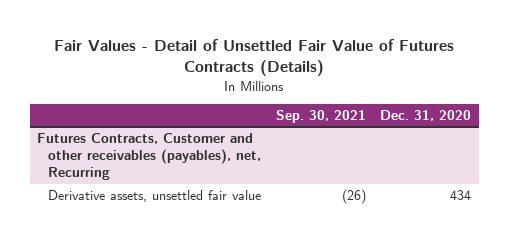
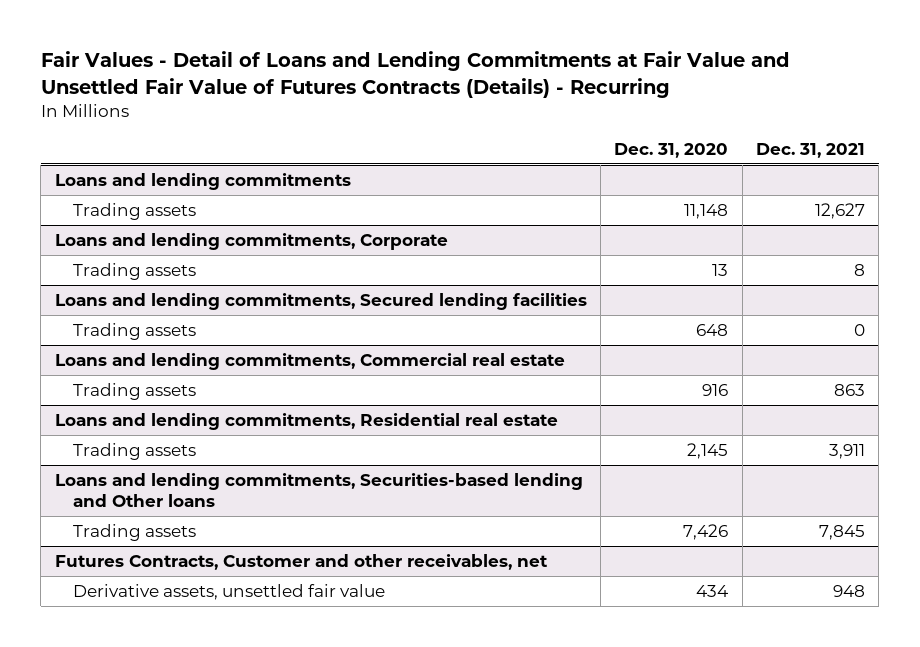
[54,39,455,77] Fair Values - Detail of Unsettled Fair Value of Futures Contracts (Details) -> [40,51,790,98] Fair Values - Detail of Loans and Lending Commitments at Fair Value and Unsettled Fair Value of Futures Contracts (Details) - Recurring
[275,110,366,124] Sep. 30, 2021 -> none
none -> [755,142,865,158] Dec. 31, 2021
none -> [54,172,351,190] Loans and lending commitments
none -> [72,202,196,220] Trading assets
none -> [54,232,448,250] Loans and lending commitments, Corporate
none -> [72,262,196,280] Trading assets
none -> [54,292,587,310] Loans and lending commitments, Secured lending facilities
none -> [72,322,196,340] Trading assets
none -> [54,352,565,370] Loans and lending commitments, Commercial real estate
none -> [72,382,196,400] Trading assets
none -> [54,412,558,430] Loans and lending commitments, Residential real estate
none -> [72,442,196,460] Trading assets
none -> [54,472,583,508] Loans and lending commitments, Securities-based lending and Other loans
none -> [72,523,196,541] Trading assets
[37,132,261,181] Futures Contracts, Customer and other receivables (payables), net, Recurring -> [54,553,548,570] Futures Contracts, Customer and other receivables, net

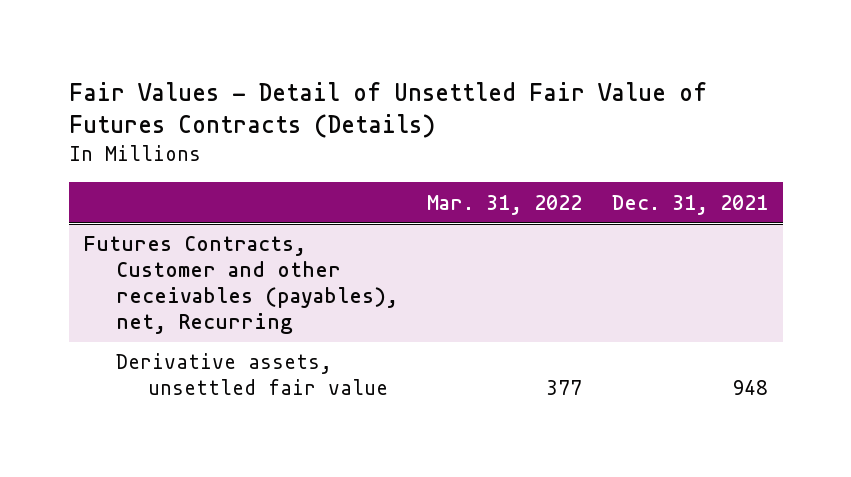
[40,51,790,98] Fair Values - Detail of Loans and Lending Commitments at Fair Value and Unsettled Fair Value of Futures Contracts (Details) - Recurring -> [68,81,707,139] Fair Values - Detail of Unsettled Fair Value of Futures Contracts (Details)
[614,142,729,158] Dec. 31, 2020 -> none
none -> [427,194,583,215] Mar. 31, 2022
[54,172,351,190] Loans and lending commitments -> none
[72,202,196,220] Trading assets -> none
[54,232,448,250] Loans and lending commitments, Corporate -> none
[72,262,196,280] Trading assets -> none
[54,292,587,310] Loans and lending commitments, Secured lending facilities -> none
[72,322,196,340] Trading assets -> none
[54,352,565,370] Loans and lending commitments, Commercial real estate -> none
[72,382,196,400] Trading assets -> none
[54,412,558,430] Loans and lending commitments, Residential real estate -> none
[72,442,196,460] Trading assets -> none
[54,472,583,508] Loans and lending commitments, Securities-based lending and Other loans -> none
[72,523,196,541] Trading assets -> none
[54,553,548,570] Futures Contracts, Customer and other receivables, net -> [83,236,398,334] Futures Contracts, Customer and other receivables (payables), net, Recurring

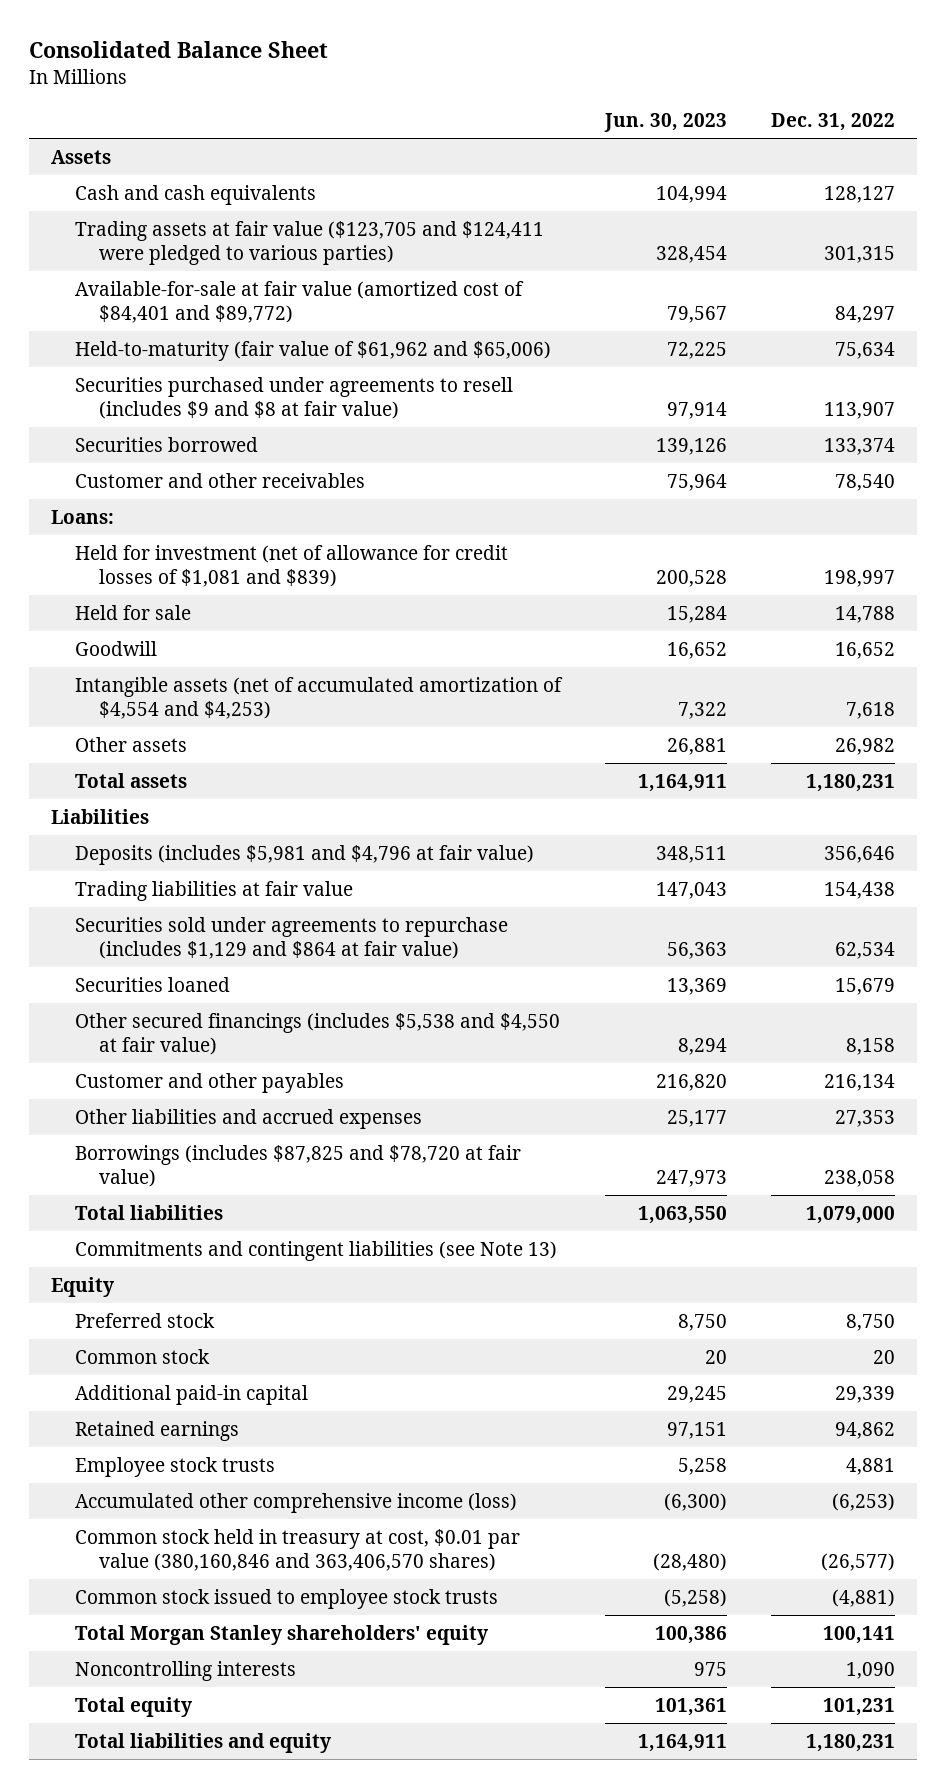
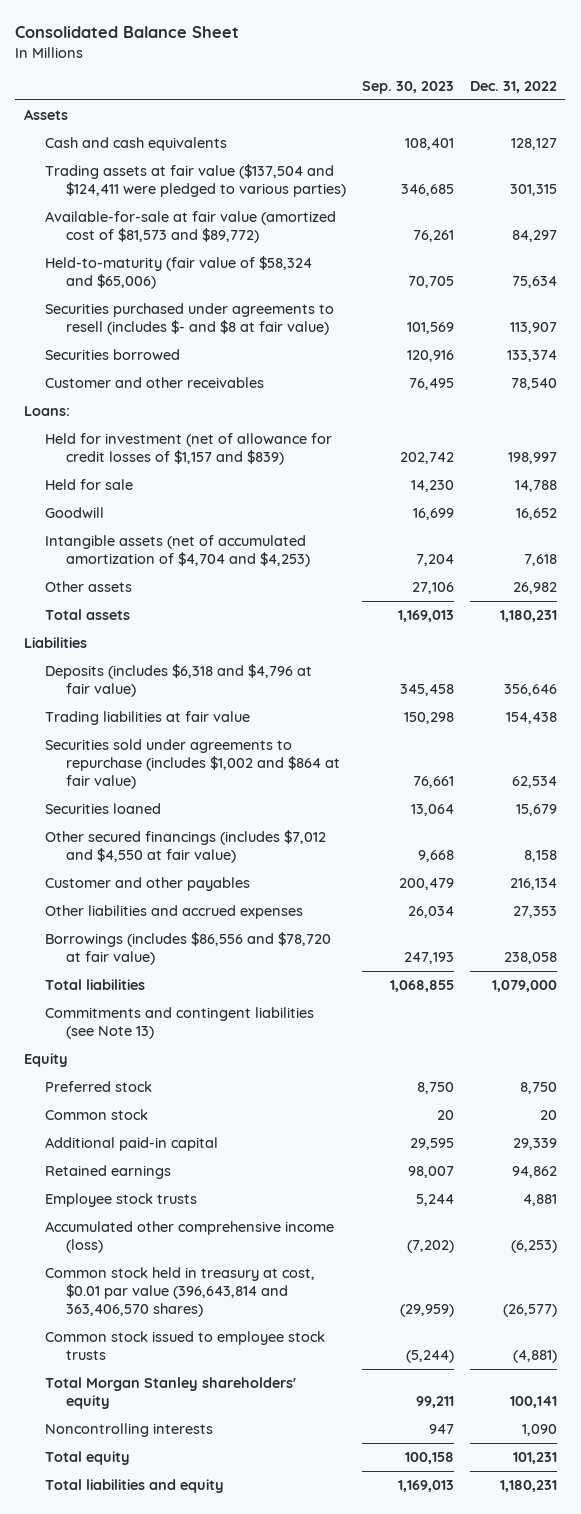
[603,113,727,133] Jun. 30, 2023 -> none
none -> [361,81,454,95] Sep. 30, 2023
[75,220,545,265] Trading assets at fair value ($123,705 and $124,411 were pledged to various parties) -> [44,163,346,198] Trading assets at fair value ($137,504 and $124,411 were pledged to various parties)
[75,280,525,323] Available-for-sale at fair value (amortized cost of $84,401 and $89,772) -> [44,210,336,244] Available-for-sale at fair value (amortized cost of $81,573 and $89,772)
[75,340,552,361] Held-to-maturity (fair value of $61,962 and $65,006) -> [44,255,312,290] Held-to-maturity (fair value of $58,324 and $65,006)
[75,376,514,419] Securities purchased under agreements to resell (includes $9 and $8 at fair value) -> [44,302,334,336] Securities purchased under agreements to resell (includes $- and $8 at fair value)
[75,544,509,587] Held for investment (net of allowance for credit losses of $1,081 and $839) -> [44,432,332,466] Held for investment (net of allowance for credit losses of $1,157 and $839)
[75,676,564,719] Intangible assets (net of accumulated amortization of $4,554 and $4,253) -> [44,534,310,568] Intangible assets (net of accumulated amortization of $4,704 and $4,253)
[75,844,535,865] Deposits (includes $5,981 and $4,796 at fair value) -> [44,663,312,698] Deposits (includes $6,318 and $4,796 at fair value)
[75,916,509,959] Securities sold under agreements to repurchase (includes $1,129 and $864 at fair value) -> [44,738,340,790] Securities sold under agreements to repurchase (includes $1,002 and $864 at fair value)
[75,1012,561,1055] Other secured financings (includes $5,538 and $4,550 at fair value) -> [44,829,326,864] Other secured financings (includes $7,012 and $4,550 at fair value)
[75,1144,522,1187] Borrowings (includes $87,825 and $78,720 at fair value) -> [44,931,331,966] Borrowings (includes $86,556 and $78,720 at fair value)
[75,1528,521,1571] Common stock held in treasury at cost, $0.01 par value (380,160,846 and 363,406,570 shares) -> [44,1266,315,1318] Common stock held in treasury at cost, $0.01 par value (396,643,814 and 363,406,570 shares)

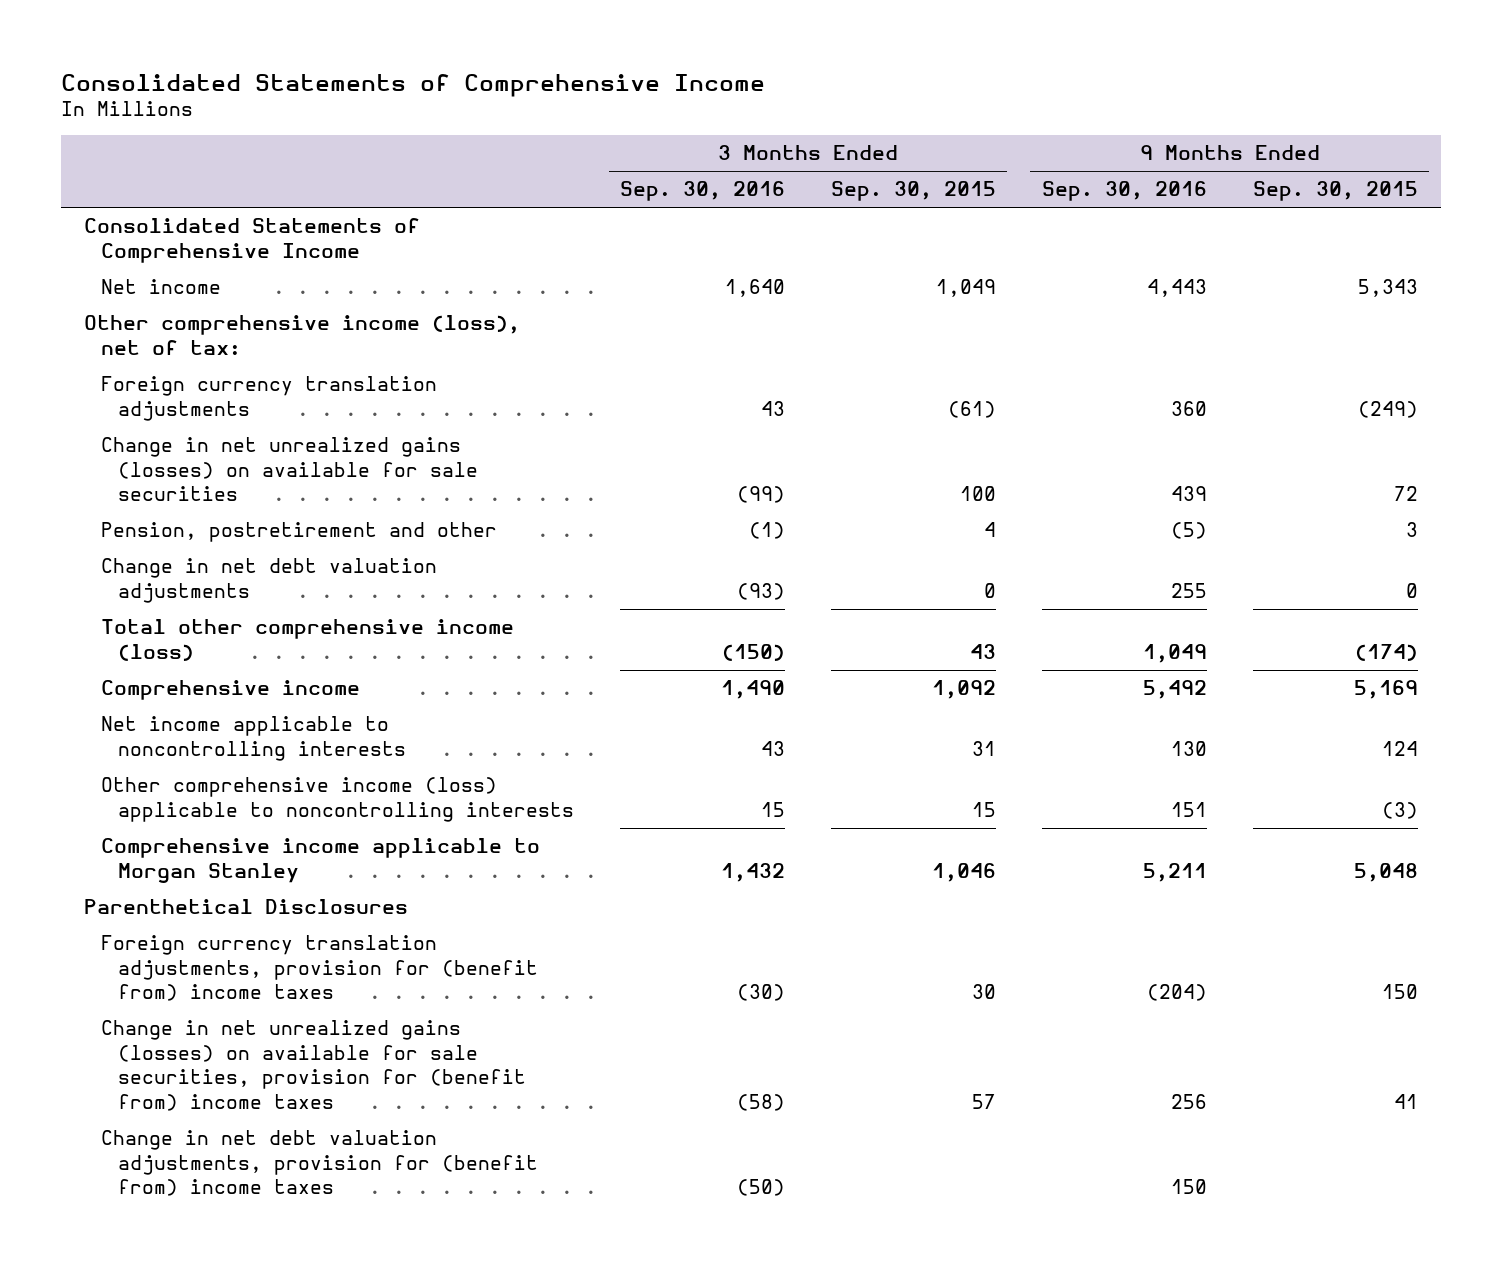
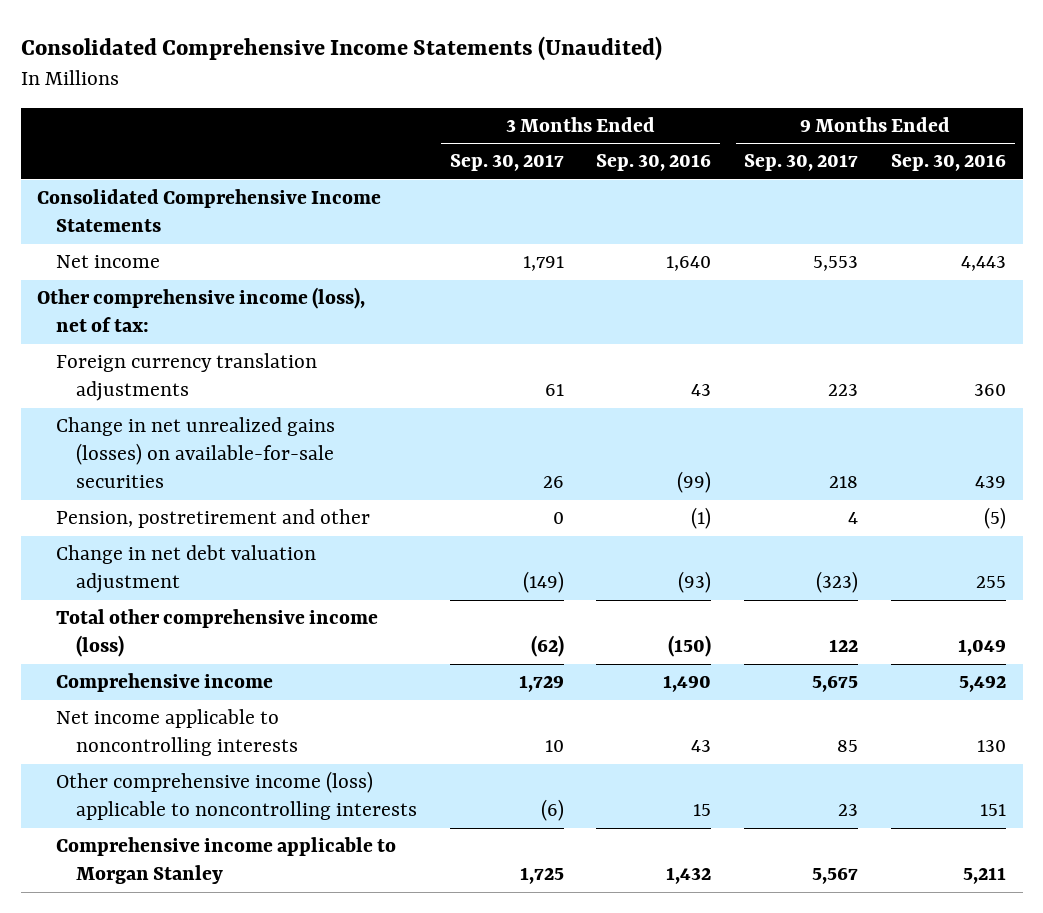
[61,73,766,97] Consolidated Statements of Comprehensive Income -> [20,36,662,62] Consolidated Comprehensive Income Statements (Unaudited)
[830,181,996,202] Sep. 30, 2015 -> none
[1252,181,1418,202] Sep. 30, 2015 -> none
none -> [449,154,564,172] Sep. 30, 2017
none -> [744,154,859,172] Sep. 30, 2017
[84,218,421,263] Consolidated Statements of Comprehensive Income -> [37,189,382,233] Consolidated Comprehensive Income Statements
[101,437,479,502] Change in net unrealized gains (losses) on available for sale securities -> [56,417,336,489] Change in net unrealized gains (losses) on available-for-sale securities
[101,558,438,603] Change in net debt valuation adjustments -> [56,545,317,594] Change in net debt valuation adjustment
[84,899,409,915] Parenthetical Disclosures -> none
[101,935,539,1002] Foreign currency translation adjustments, provision for (benefit from) income taxes -> none
[101,1020,527,1111] Change in net unrealized gains (losses) on available for sale securities, provision for (benefit from) income taxes -> none
[101,1130,539,1197] Change in net debt valuation adjustments, provision for (benefit from) income taxes -> none

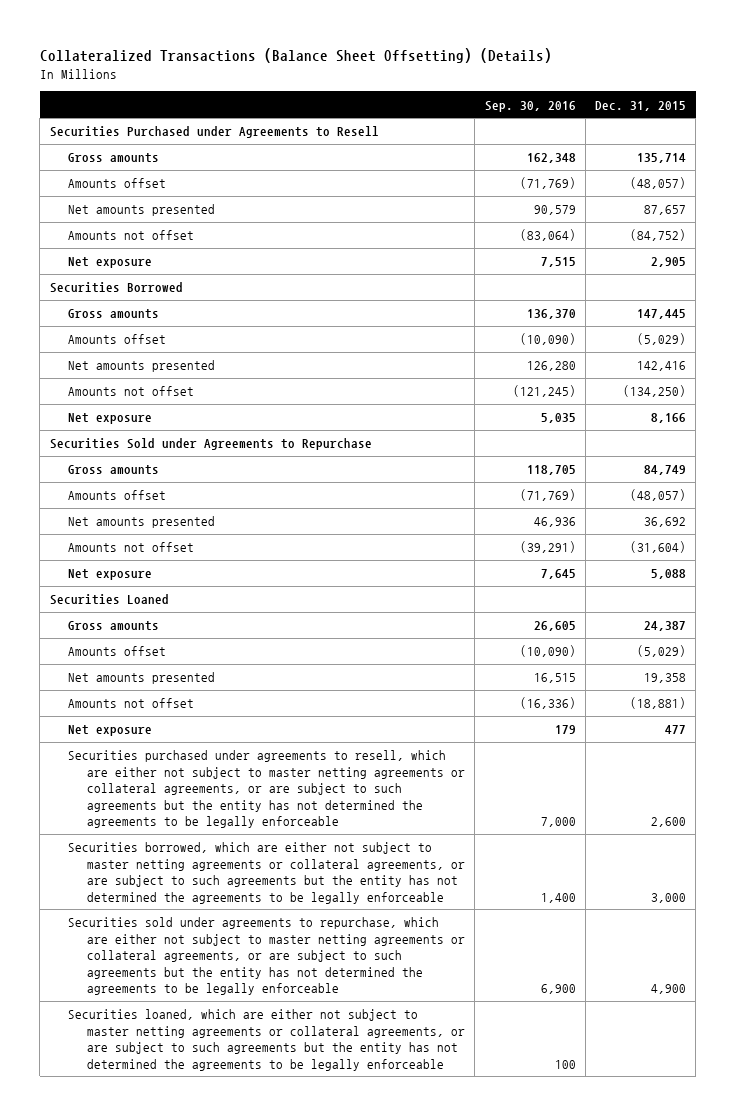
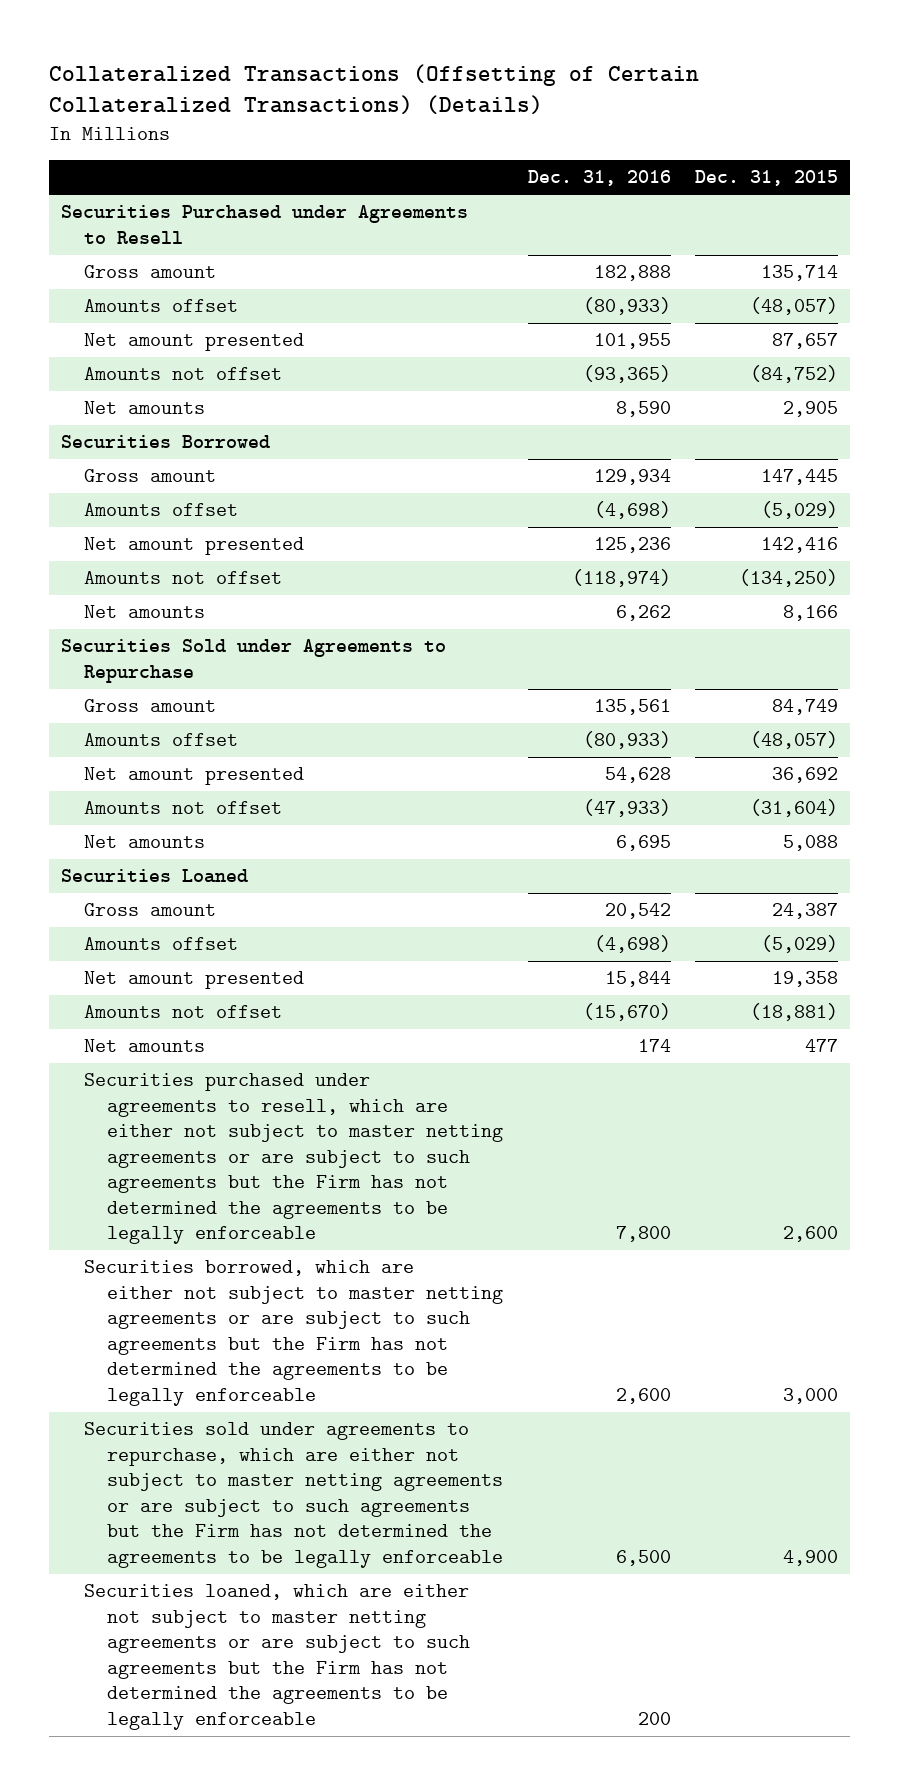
[39,48,552,64] Collateralized Transactions (Balance Sheet Offsetting) (Details) -> [49,63,700,115] Collateralized Transactions (Offsetting of Certain Collateralized Transactions) (Details)
[484,100,576,112] Sep. 30, 2016 -> none
none -> [527,170,671,187] Dec. 31, 2016
[68,153,160,164] Gross amounts -> [84,265,217,279] Gross amount
[68,204,216,217] Net amounts presented -> [84,333,305,352] Net amount presented
[68,257,153,269] Net exposure -> [84,401,206,415] Net amounts
[68,309,160,320] Gross amounts -> [84,469,217,483] Gross amount
[68,360,216,373] Net amounts presented -> [84,537,305,556] Net amount presented
[68,413,153,425] Net exposure -> [84,605,206,619] Net amounts
[68,465,160,476] Gross amounts -> [84,699,217,713] Gross amount
[68,516,216,529] Net amounts presented -> [84,767,305,786] Net amount presented
[68,569,153,581] Net exposure -> [84,835,206,849] Net amounts
[68,621,160,632] Gross amounts -> [84,903,217,917] Gross amount
[68,672,216,685] Net amounts presented -> [84,971,305,990] Net amount presented
[68,725,153,737] Net exposure -> [84,1039,206,1053] Net amounts
[68,750,466,829] Securities purchased under agreements to resell, which are either not subject to master netting agreements or collateral agreements, or are subject to such agreements but the entity has not determined the agreements to be legally enforceable -> [84,1073,504,1245] Securities purchased under agreements to resell, which are either not subject to master netting agreements or are subject to such agreements but the Firm has not determined the agreements to be legally enforceable
[68,842,466,904] Securities borrowed, which are either not subject to master netting agreements or collateral agreements, or are subject to such agreements but the entity has not determined the agreements to be legally enforceable -> [84,1260,504,1406] Securities borrowed, which are either not subject to master netting agreements or are subject to such agreements but the Firm has not determined the agreements to be legally enforceable
[68,917,466,996] Securities sold under agreements to repurchase, which are either not subject to master netting agreements or collateral agreements, or are subject to such agreements but the entity has not determined the agreements to be legally enforceable -> [84,1422,504,1568] Securities sold under agreements to repurchase, which are either not subject to master netting agreements or are subject to such agreements but the Firm has not determined the agreements to be legally enforceable
[68,1009,466,1071] Securities loaned, which are either not subject to master netting agreements or collateral agreements, or are subject to such agreements but the entity has not determined the agreements to be legally enforceable -> [84,1584,471,1730] Securities loaned, which are either not subject to master netting agreements or are subject to such agreements but the Firm has not determined the agreements to be legally enforceable

